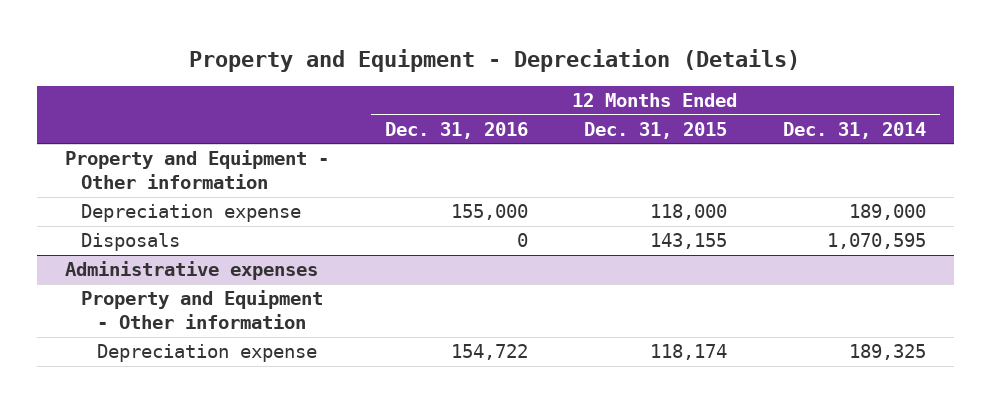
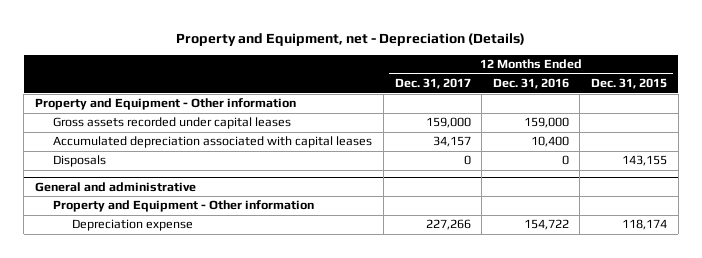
[189,48,801,72] Property and Equipment - Depreciation (Details) -> [175,32,525,46] Property and Equipment, net - Depreciation (Details)
[782,121,926,139] Dec. 31, 2014 -> none
none -> [394,78,471,90] Dec. 31, 2017
[80,204,301,223] Depreciation expense -> none
none -> [53,117,292,130] Gross assets recorded under capital leases
none -> [53,136,373,149] Accumulated depreciation associated with capital leases
[64,261,318,281] Administrative expenses -> [34,181,196,192] General and administrative

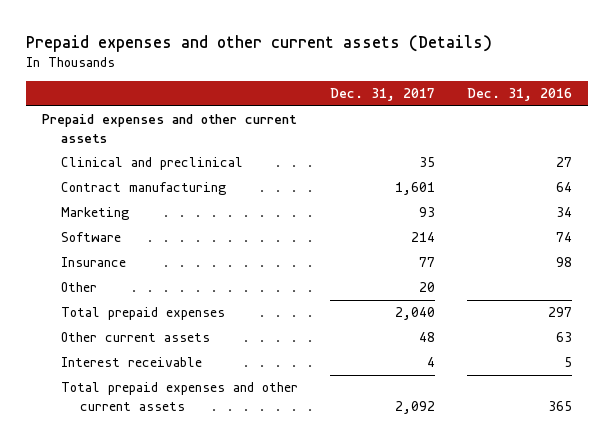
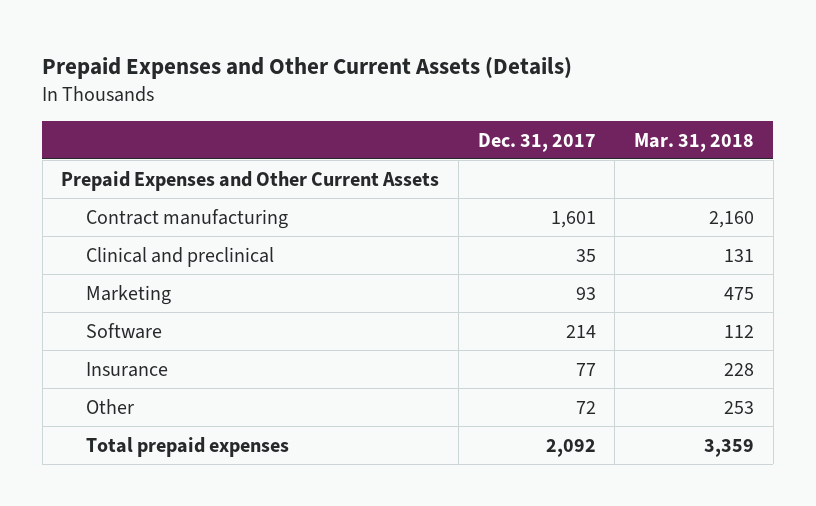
[25,34,492,52] Prepaid expenses and other current assets (Details) -> [42,56,573,79] Prepaid Expenses and Other Current Assets (Details)
[467,88,573,102] Dec. 31, 2016 -> none
none -> [634,132,755,152] Mar. 31, 2018
[41,114,297,143] Prepaid expenses and other current assets -> [61,170,440,191] Prepaid Expenses and Other Current Assets
[60,157,243,171] Clinical and preclinical -> [86,246,275,267] Clinical and preclinical
[60,332,210,343] Other current assets -> none
[60,357,202,368] Interest receivable -> none
[60,382,298,411] Total prepaid expenses and other current assets -> none
[419,282,436,293] 20 -> [575,400,596,414] 72
[395,307,436,321] 2,040 -> [545,438,596,457] 2,092

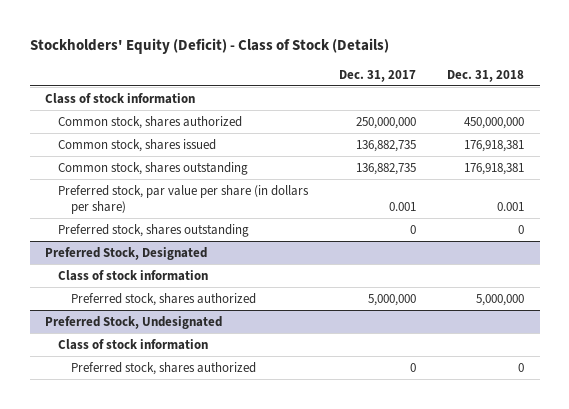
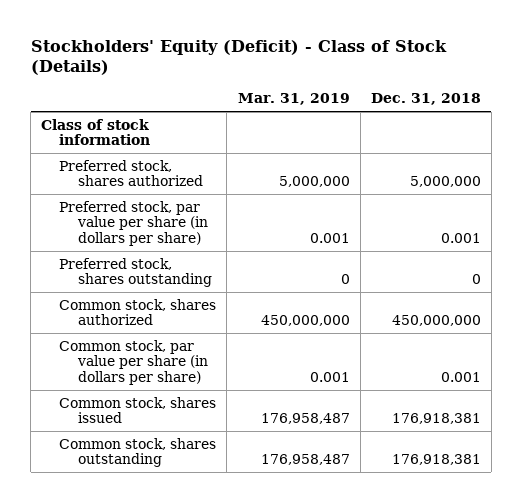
[338,70,416,83] Dec. 31, 2017 -> none
none -> [237,93,350,106] Mar. 31, 2019
none -> [59,159,203,187] Preferred stock, shares authorized
[57,184,309,214] Preferred stock, par value per share (in dollars per share) -> [59,200,208,247] Preferred stock, par value per share (in dollars per share)
[57,223,249,237] Preferred stock, shares outstanding -> [59,257,212,288] Preferred stock, shares outstanding
none -> [59,339,208,386] Common stock, par value per share (in dollars per share)
[45,246,208,260] Preferred Stock, Designated -> none
[57,269,208,281] Class of stock information -> none
[70,292,256,306] Preferred stock, shares authorized -> none
[45,315,223,329] Preferred Stock, Undesignated -> none
[57,338,208,350] Class of stock information -> none
[70,361,256,375] Preferred stock, shares authorized -> none

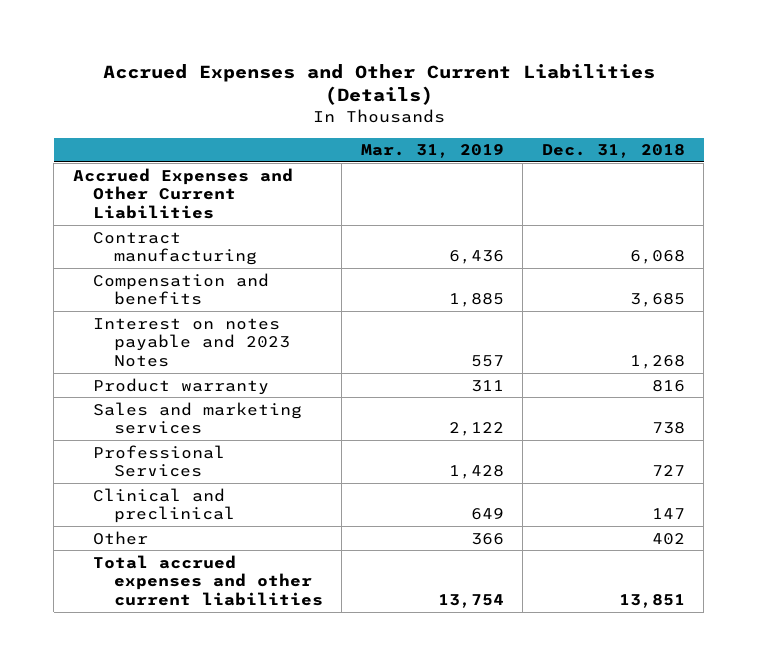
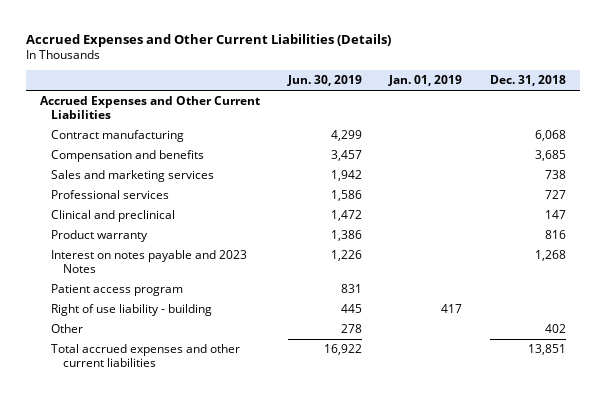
[360,144,504,159] Mar. 31, 2019 -> none
none -> [286,75,362,87] Jun. 30, 2019
none -> [388,75,463,87] Jan. 01, 2019
[93,444,226,478] Professional Services -> [51,190,170,200] Professional services
[93,377,270,395] Product warranty -> [51,230,149,243] Product warranty
[93,317,291,368] Interest on notes payable and 2023 Notes -> [51,250,248,273] Interest on notes payable and 2023 Notes
none -> [51,284,184,297] Patient access program
none -> [51,304,213,317] Right of use liability - building

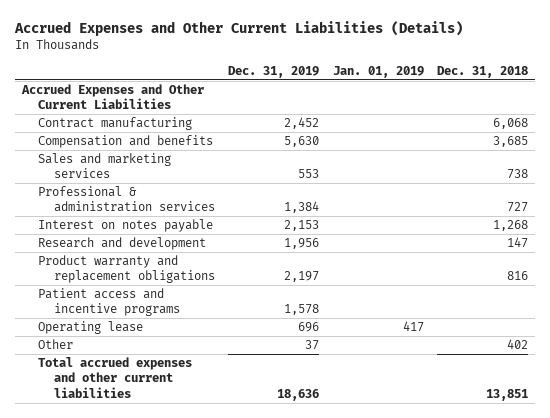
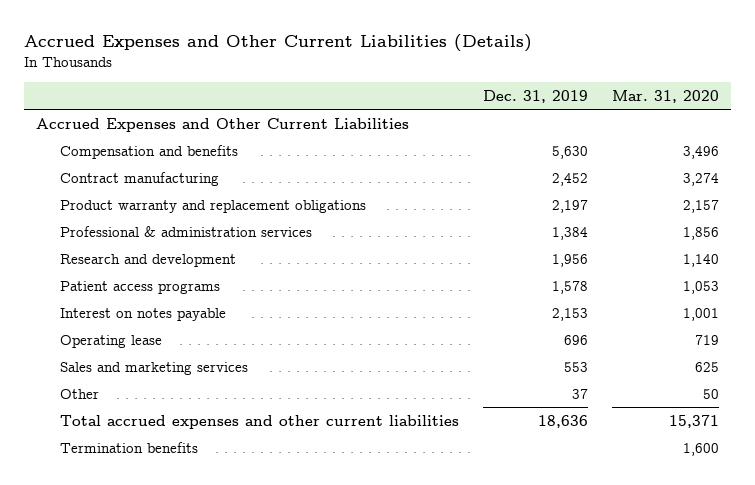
[332,65,424,78] Jan. 01, 2019 -> none
[436,65,528,78] Dec. 31, 2018 -> none
none -> [612,89,720,103] Mar. 31, 2020
[37,117,192,131] Contract manufacturing -> [59,171,219,186] Contract manufacturing
[37,255,215,284] Product warranty and replacement obligations -> [59,199,366,213] Product warranty and replacement obligations
[37,288,180,317] Patient access and incentive programs -> [59,280,220,294] Patient access programs
[37,219,213,233] Interest on notes payable -> [59,307,226,321] Interest on notes payable
[37,153,171,179] Sales and marketing services -> [59,361,248,375] Sales and marketing services
none -> [59,441,198,453] Termination benefits

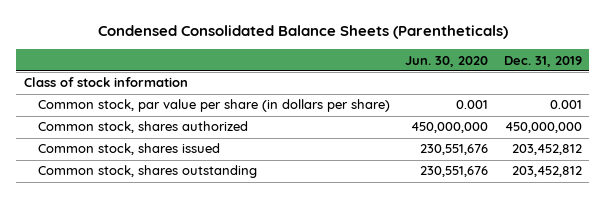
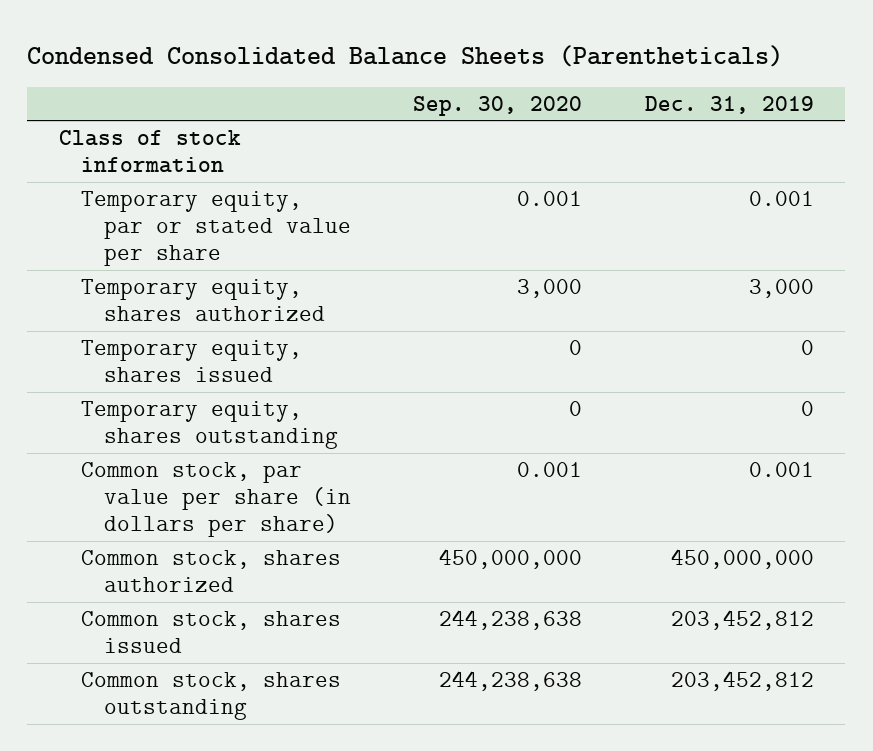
[405,55,489,67] Jun. 30, 2020 -> none
none -> [413,95,583,116] Sep. 30, 2020
none -> [81,190,351,266] Temporary equity, par or stated value per share
none -> [81,278,325,321] Temporary equity, shares authorized
none -> [81,339,303,382] Temporary equity, shares issued
none -> [81,400,338,449] Temporary equity, shares outstanding

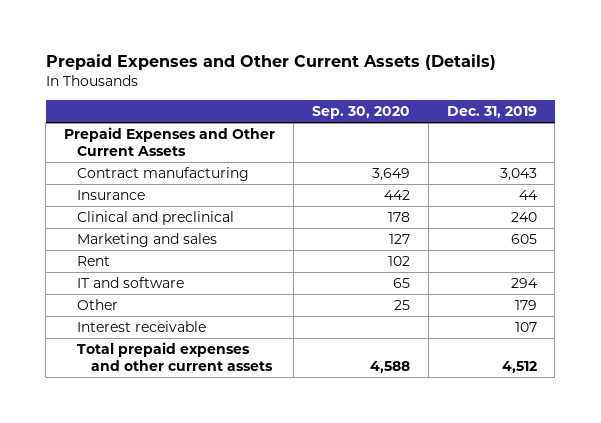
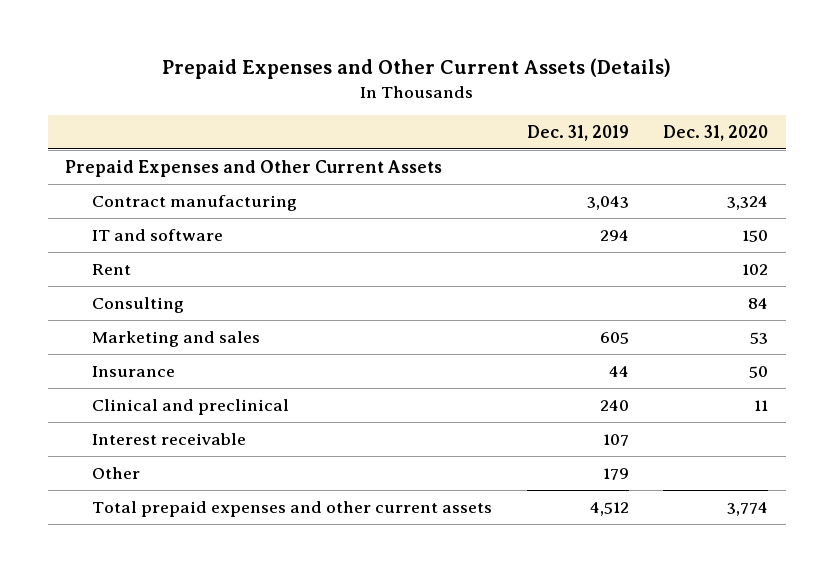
[311,105,410,119] Sep. 30, 2020 -> none
none -> [663,124,769,141] Dec. 31, 2020
[77,276,185,288] IT and software -> [92,228,224,241] IT and software
[77,255,111,266] Rent -> [92,263,132,275] Rent
none -> [92,296,185,313] Consulting
[77,232,218,247] Marketing and sales -> [92,330,261,347] Marketing and sales
[77,298,119,310] Other -> [92,466,141,479] Other

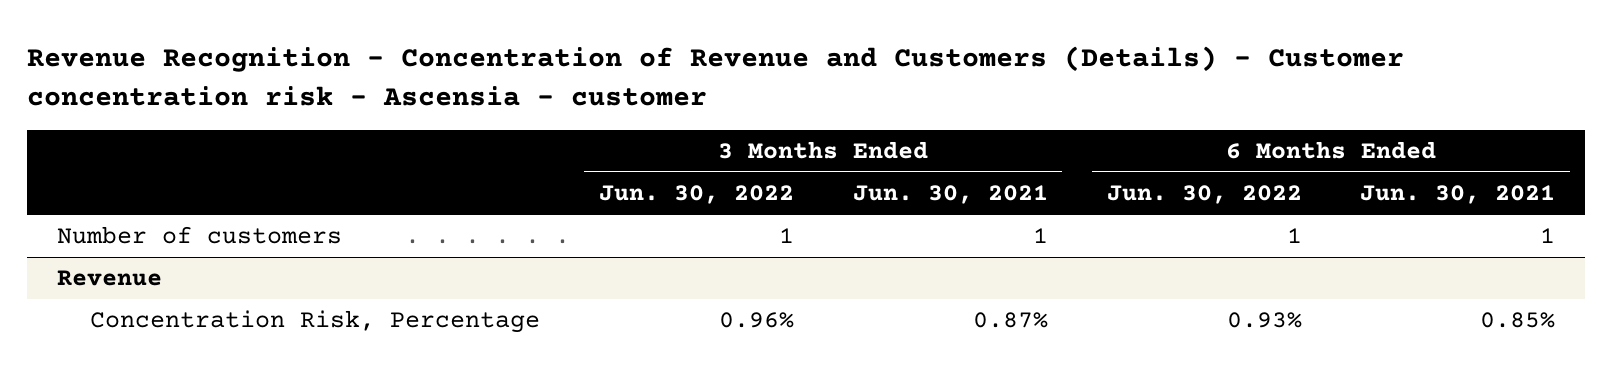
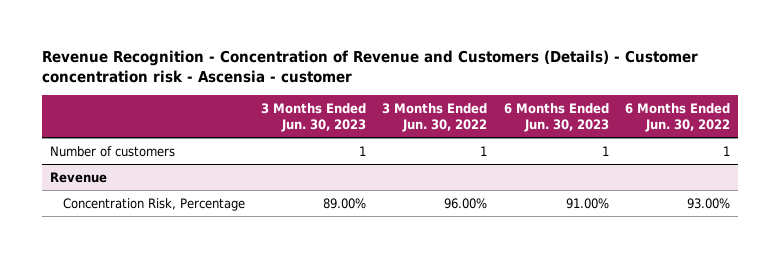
[852,185,1048,205] Jun. 30, 2021 -> none
[1360,185,1556,205] Jun. 30, 2021 -> none
none -> [260,102,366,133] 3 Months Ended Jun. 30, 2023
none -> [503,102,609,133] 6 Months Ended Jun. 30, 2023
[719,312,795,329] 0.96% -> [444,197,488,209] 96.00%
[1226,312,1302,329] 0.93% -> [687,197,731,209] 93.00%

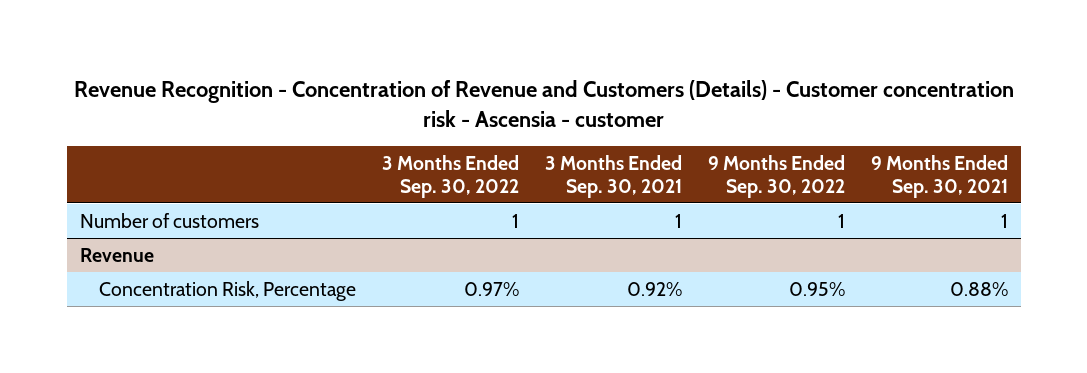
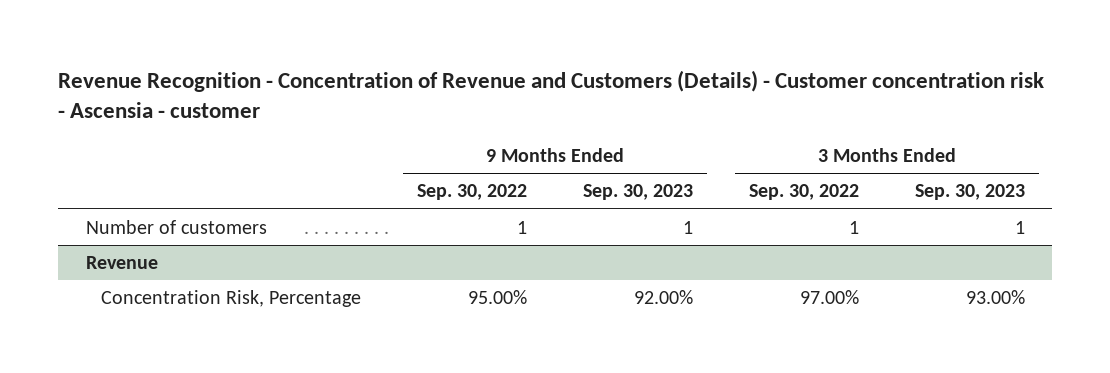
[544,154,682,198] 3 Months Ended Sep. 30, 2021 -> none
[870,154,1008,198] 9 Months Ended Sep. 30, 2021 -> none
none -> [582,184,693,201] Sep. 30, 2023
none -> [914,184,1025,201] Sep. 30, 2023
[463,281,519,296] 0.97% -> [799,290,859,305] 97.00%
[788,281,845,296] 0.95% -> [468,290,528,305] 95.00%

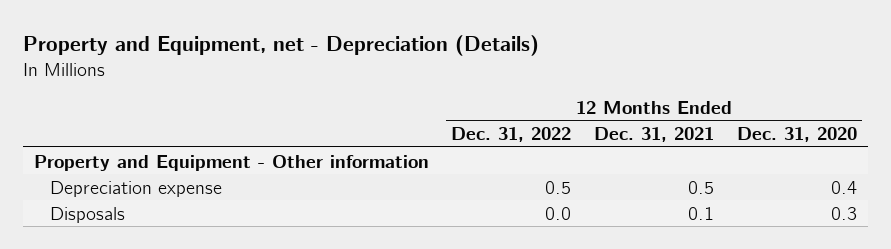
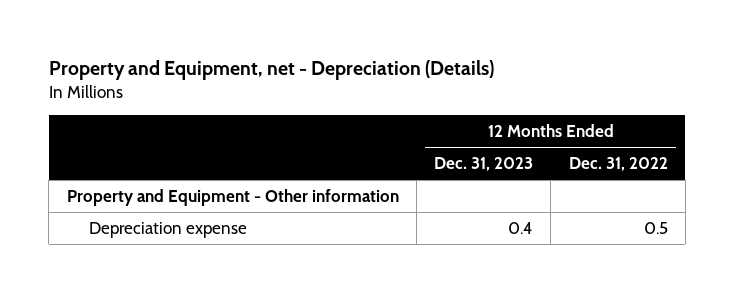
[594,127,715,143] Dec. 31, 2021 -> none
[736,127,857,143] Dec. 31, 2020 -> none
none -> [434,157,534,172] Dec. 31, 2023
[49,206,125,223] Disposals -> none

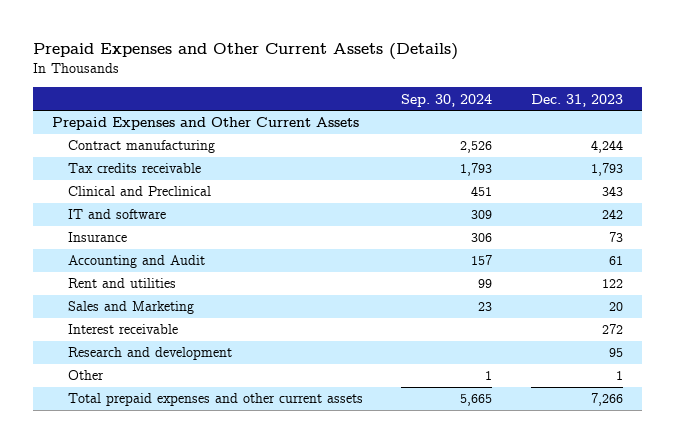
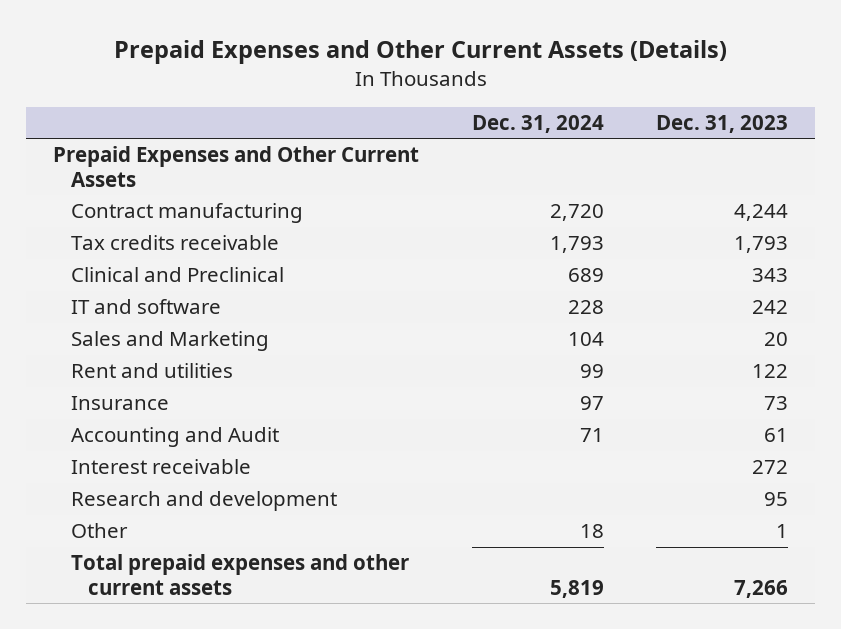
[401,93,493,107] Sep. 30, 2024 -> none
none -> [471,114,604,133] Dec. 31, 2024
[68,301,195,315] Sales and Marketing -> [70,331,269,352] Sales and Marketing
[68,278,177,289] Rent and utilities -> [70,363,233,379] Rent and utilities

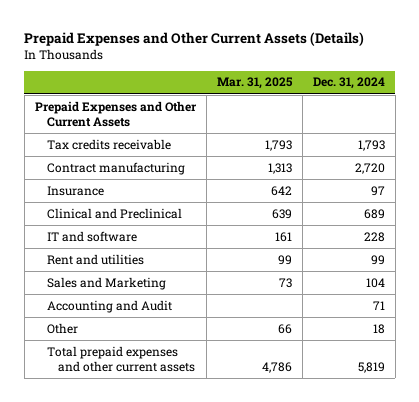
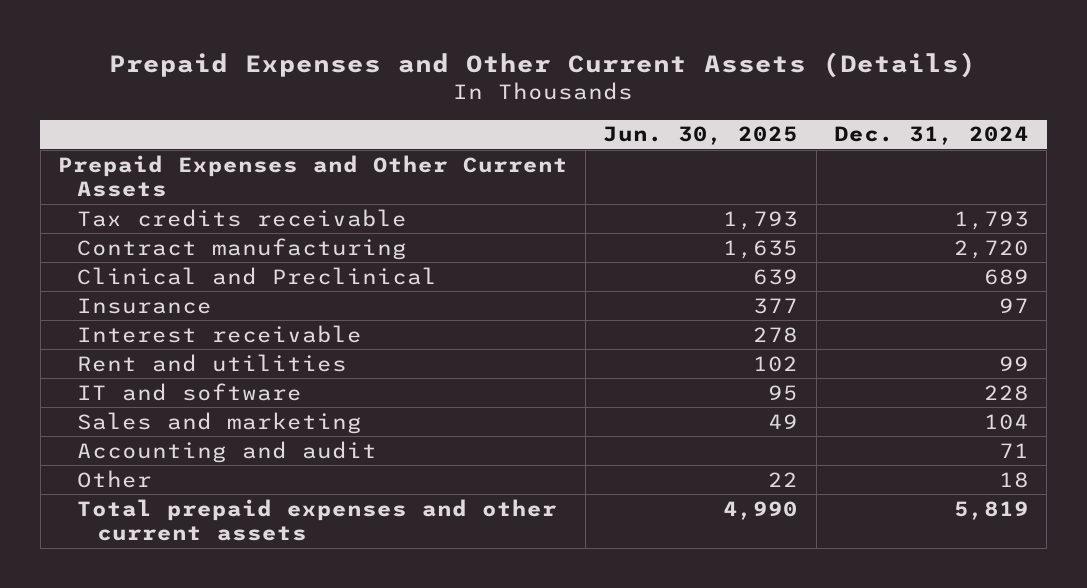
[216,77,293,90] Mar. 31, 2025 -> none
none -> [603,126,799,146] Jun. 30, 2025
[46,185,104,196] Insurance -> [77,297,213,314] Insurance
none -> [77,324,363,343] Interest receivable
[46,230,137,242] IT and software -> [77,382,303,401] IT and software
[46,276,166,290] Sales and Marketing -> [77,411,363,434] Sales and marketing
[46,299,172,313] Accounting and Audit -> [77,440,378,463] Accounting and audit

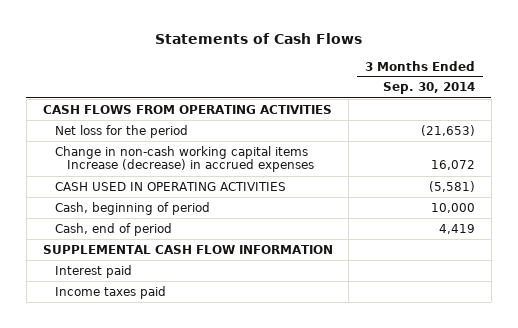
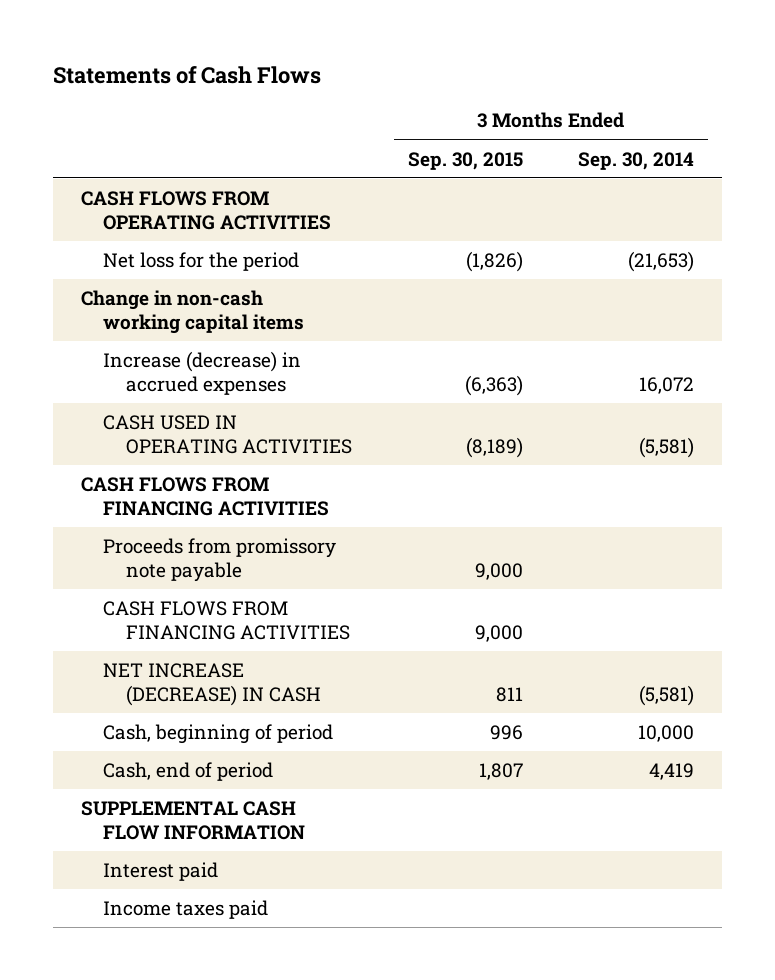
none -> [407,151,523,170] Sep. 30, 2015
none -> [80,289,305,334] Change in non-cash working capital items
[54,145,314,173] Change in non-cash working capital items Increase (decrease) in accrued expenses -> [103,350,302,395] Increase (decrease) in accrued expenses
none -> [80,476,330,516] CASH FLOWS FROM FINANCING ACTIVITIES
none -> [103,537,337,582] Proceeds from promissory note payable
none -> [103,600,350,640] CASH FLOWS FROM FINANCING ACTIVITIES
none -> [103,662,321,706] NET INCREASE (DECREASE) IN CASH

